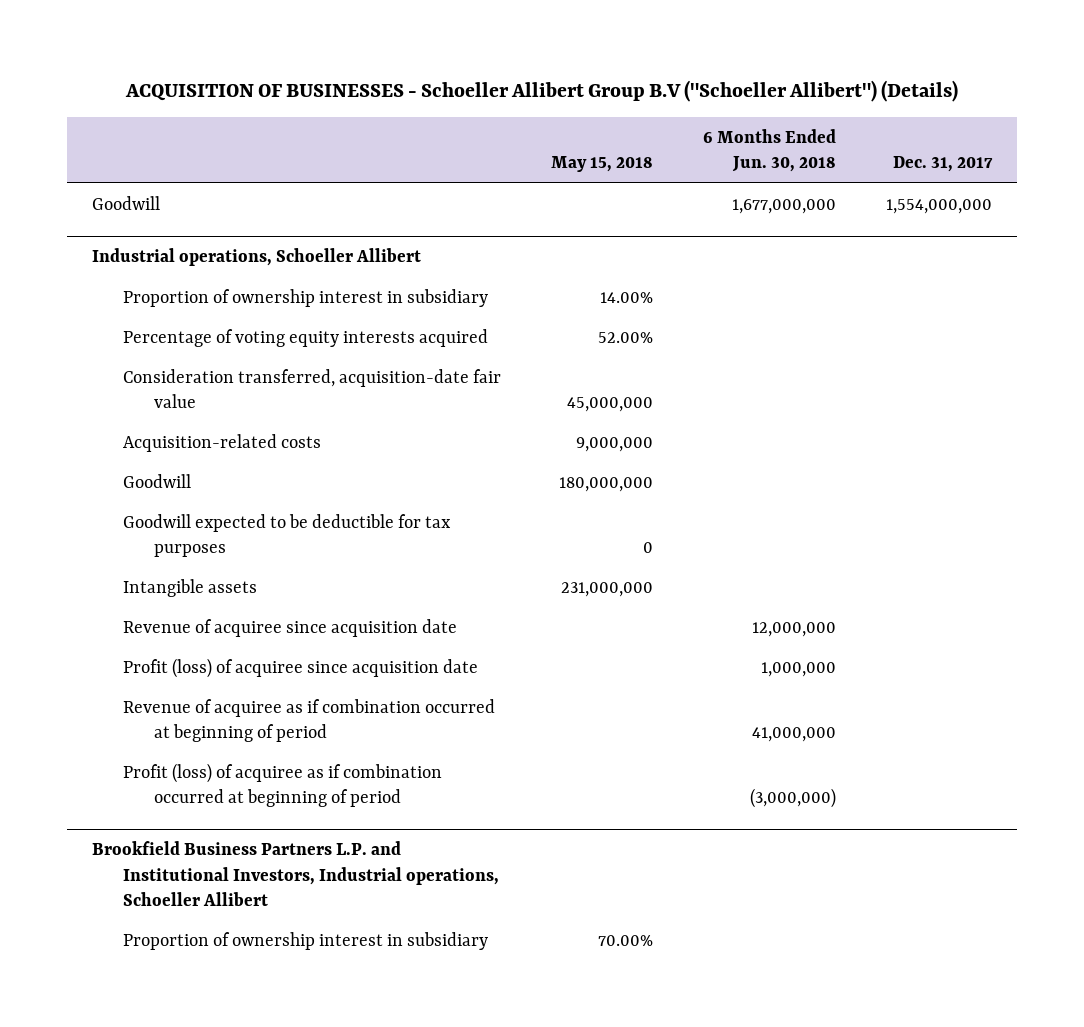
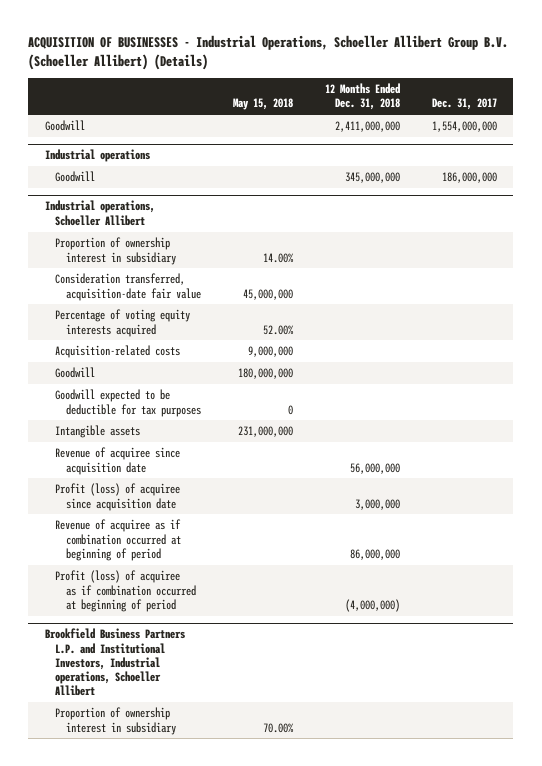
[124,80,958,103] ACQUISITION OF BUSINESSES - Schoeller Allibert Group B.V ("Schoeller Allibert") (Details) -> [28,35,509,70] ACQUISITION OF BUSINESSES - Industrial Operations, Schoeller Allibert Group B.V. (Schoeller Allibert) (Details)
[702,128,836,173] 6 Months Ended Jun. 30, 2018 -> none
none -> [325,82,401,111] 12 Months Ended Dec. 31, 2018
none -> [44,149,150,163] Industrial operations
none -> [55,171,96,183] Goodwill
[122,328,488,347] Percentage of voting equity interests acquired -> [55,309,191,337] Percentage of voting equity interests acquired

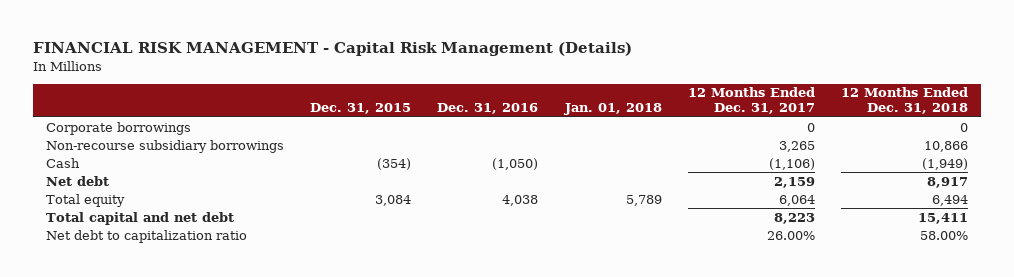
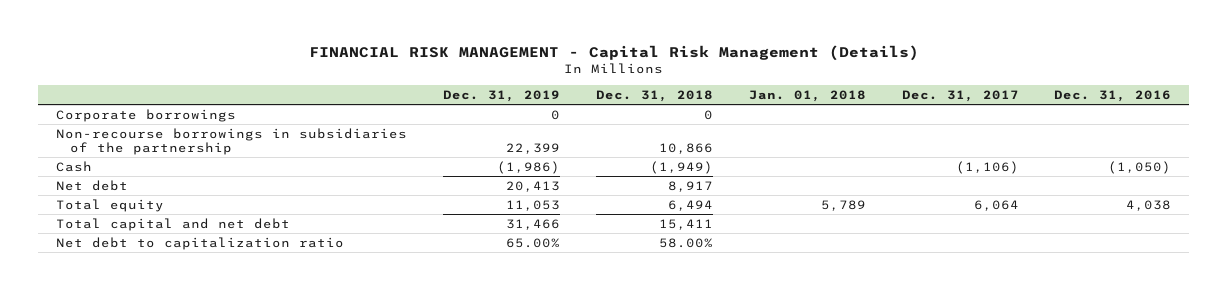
[310,103,412,115] Dec. 31, 2015 -> none
[687,87,815,115] 12 Months Ended Dec. 31, 2017 -> none
[841,87,969,115] 12 Months Ended Dec. 31, 2018 -> none
none -> [442,89,560,102] Dec. 31, 2019
none -> [595,89,713,102] Dec. 31, 2018
none -> [901,89,1019,102] Dec. 31, 2017
[46,139,285,153] Non-recourse subsidiary borrowings -> [55,127,407,155] Non-recourse borrowings in subsidiaries of the partnership

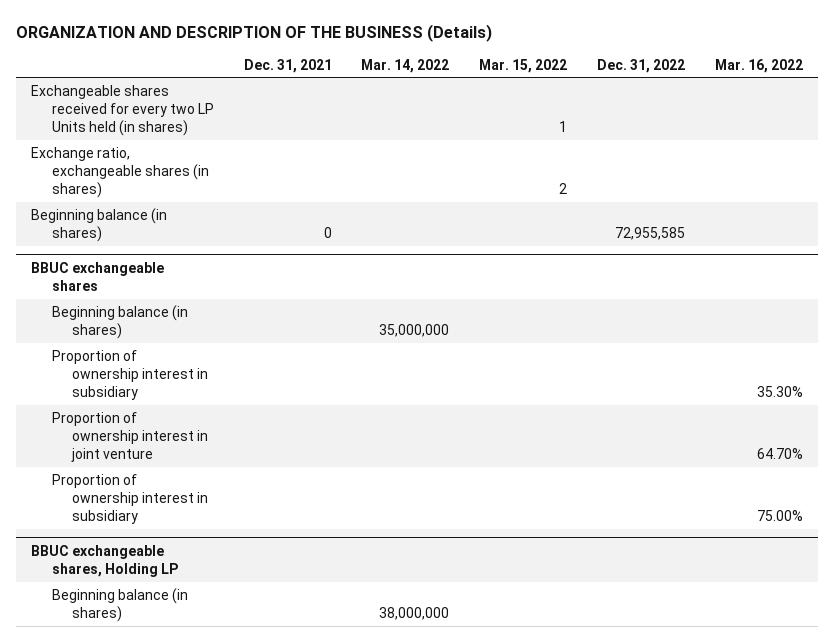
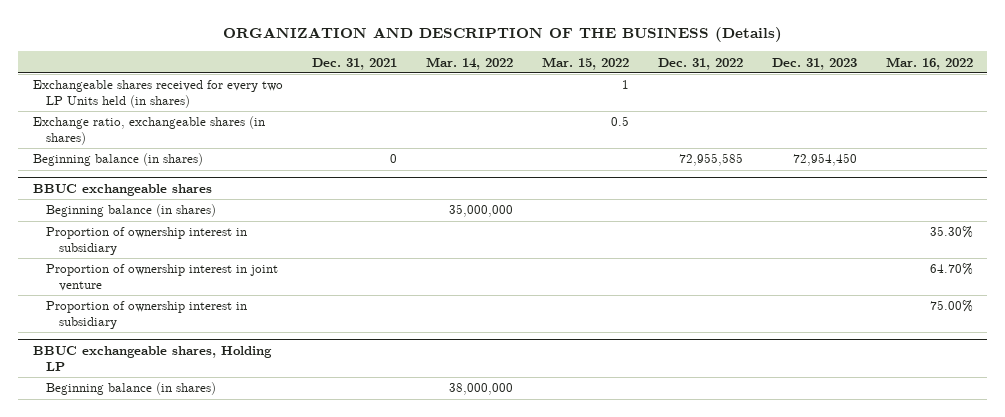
none -> [771,57,857,70] Dec. 31, 2023
[559,182,568,194] 2 -> [610,116,629,127] 0.5

